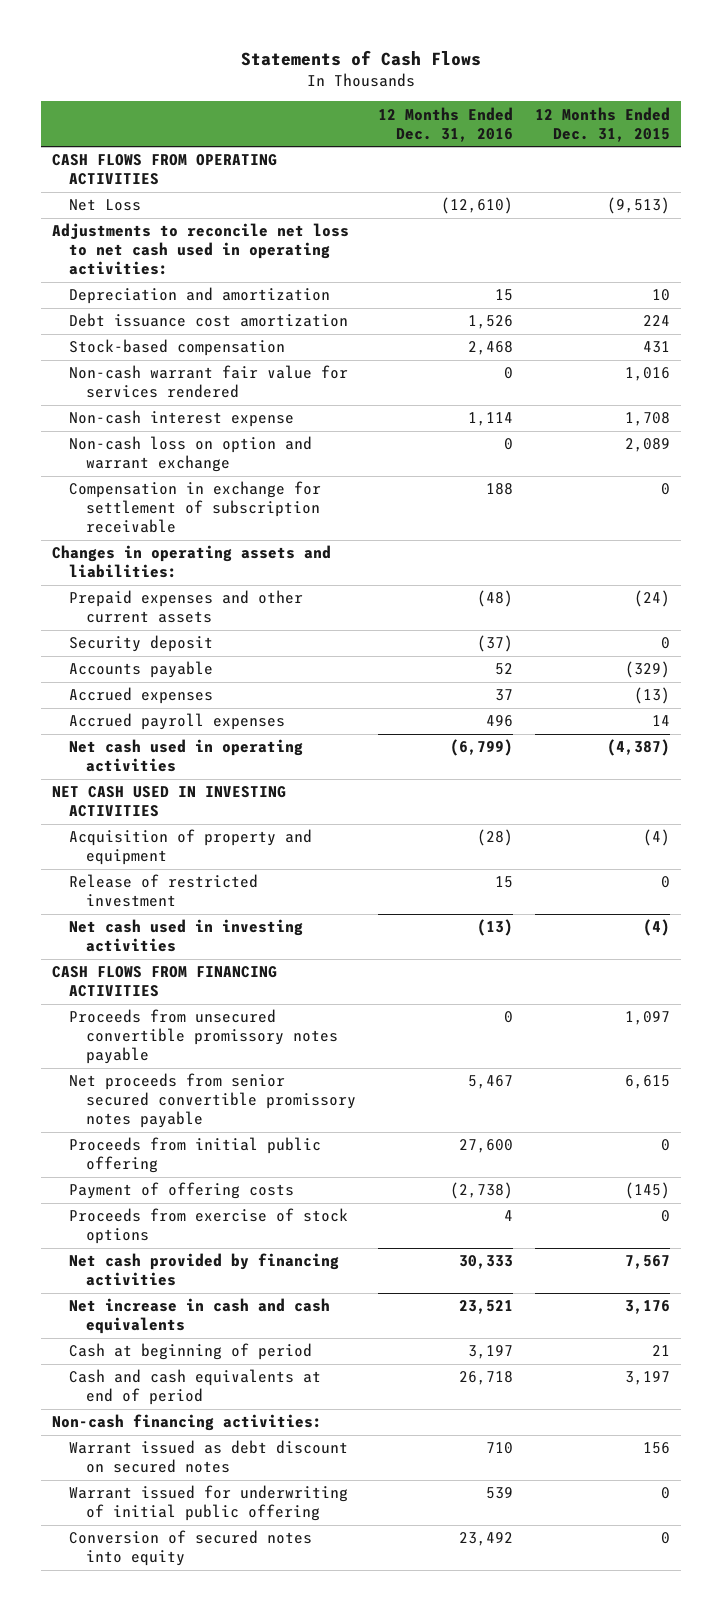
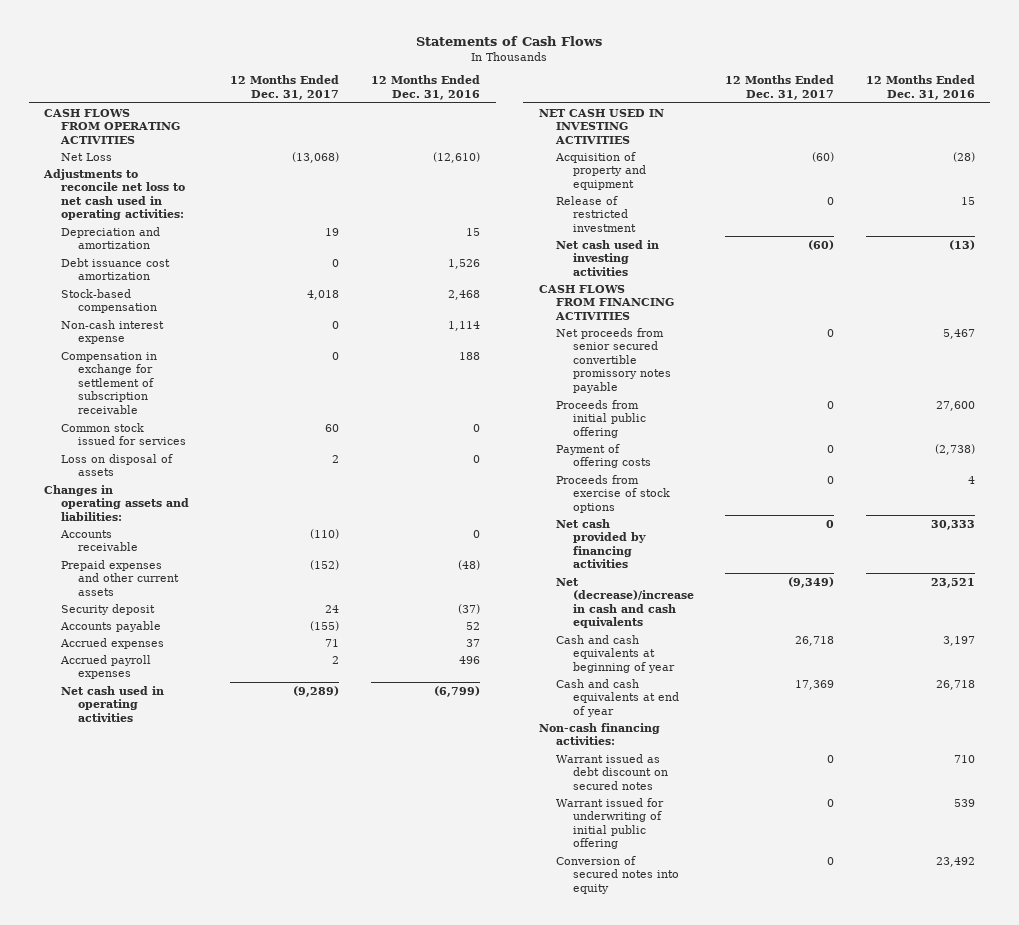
[535,106,671,142] 12 Months Ended Dec. 31, 2015 -> none
none -> [230,75,340,101] 12 Months Ended Dec. 31, 2017
[69,365,349,399] Non-cash warrant fair value for services rendered -> none
[69,436,313,473] Non-cash loss on option and warrant exchange -> none
none -> [61,422,187,446] Common stock issued for services
none -> [61,453,174,477] Loss on disposal of assets
none -> [60,529,139,552] Accounts receivable
[69,1009,339,1065] Proceeds from unsecured convertible promissory notes payable -> none
[69,1298,331,1335] Net increase in cash and cash equivalents -> [555,577,694,629] Net (decrease)/increase in cash and cash equivalents
[69,1343,313,1361] Cash at beginning of period -> [555,634,675,673] Cash and cash equivalents at beginning of year
[69,1369,322,1406] Cash and cash equivalents at end of period -> [555,678,679,717] Cash and cash equivalents at end of year

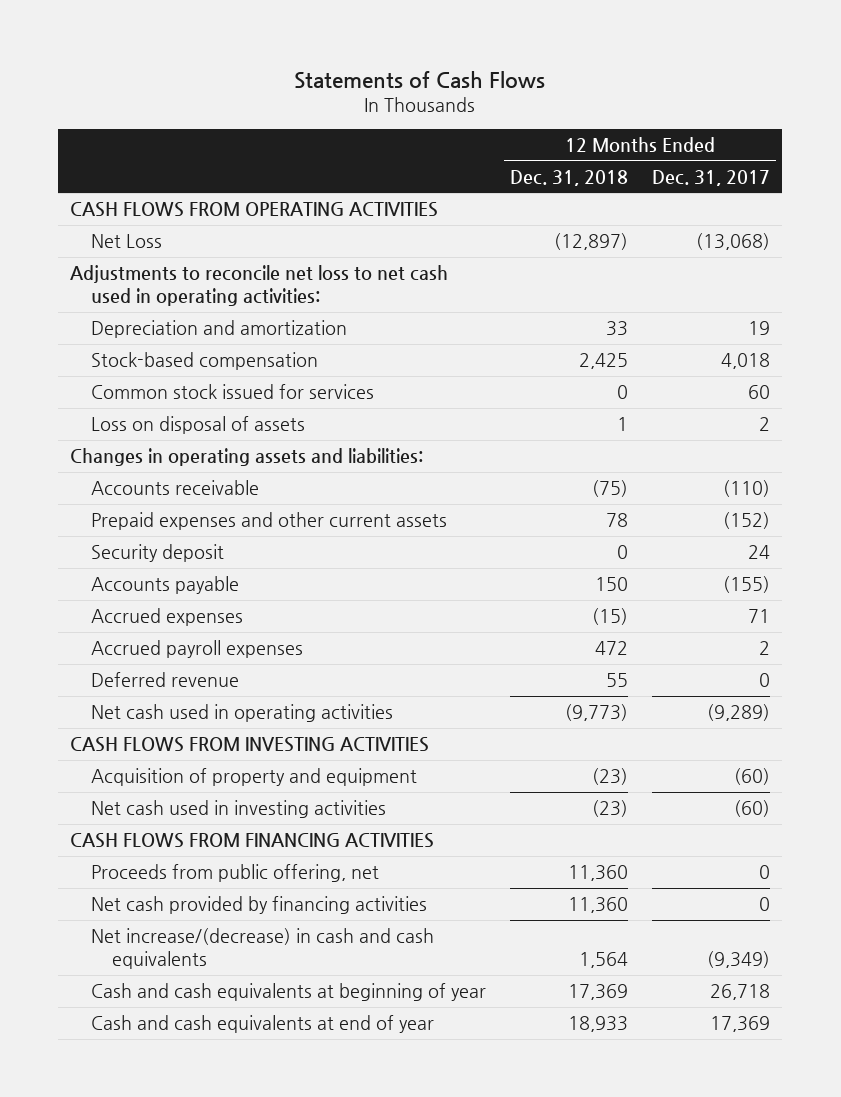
[370,75,480,101] 12 Months Ended Dec. 31, 2016 -> none
none -> [510,169,629,186] Dec. 31, 2018
[61,257,171,281] Debt issuance cost amortization -> none
[61,319,165,345] Non-cash interest expense -> none
[61,351,158,415] Compensation in exchange for settlement of subscription receivable -> none
none -> [91,672,240,688] Deferred revenue
[539,108,665,144] NET CASH USED IN INVESTING ACTIVITIES -> [70,737,430,753] CASH FLOWS FROM INVESTING ACTIVITIES
[555,195,636,232] Release of restricted investment -> none
[555,327,671,394] Net proceeds from senior secured convertible promissory notes payable -> none
[555,443,651,469] Payment of offering costs -> none
[555,474,670,513] Proceeds from exercise of stock options -> none
[555,399,646,438] Proceeds from initial public offering -> [91,864,380,883] Proceeds from public offering, net
[555,577,694,629] Net (decrease)/increase in cash and cash equivalents -> [91,928,435,970] Net increase/(decrease) in cash and cash equivalents
[539,722,661,746] Non-cash financing activities: -> none
[555,753,668,790] Warrant issued as debt discount on secured notes -> none
[555,797,664,850] Warrant issued for underwriting of initial public offering -> none
[555,855,679,894] Conversion of secured notes into equity -> none

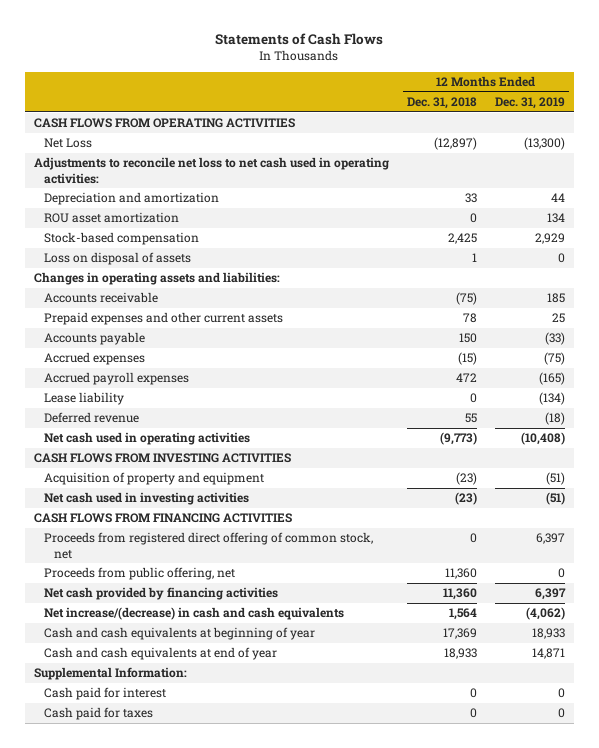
[652,169,771,186] Dec. 31, 2017 -> none
none -> [494,97,565,110] Dec. 31, 2019
none -> [44,212,180,224] ROU asset amortization
[91,384,375,400] Common stock issued for services -> none
[91,544,225,563] Security deposit -> none
none -> [44,392,125,406] Lease liability
none -> [44,532,374,559] Proceeds from registered direct offering of common stock, net
none -> [34,667,188,681] Supplemental Information:
none -> [44,687,167,701] Cash paid for interest
none -> [44,707,154,721] Cash paid for taxes

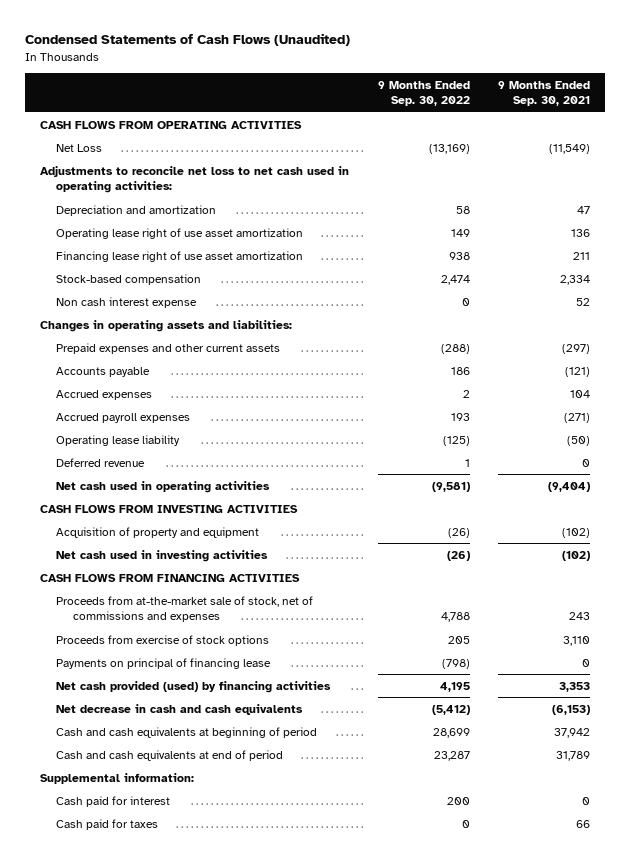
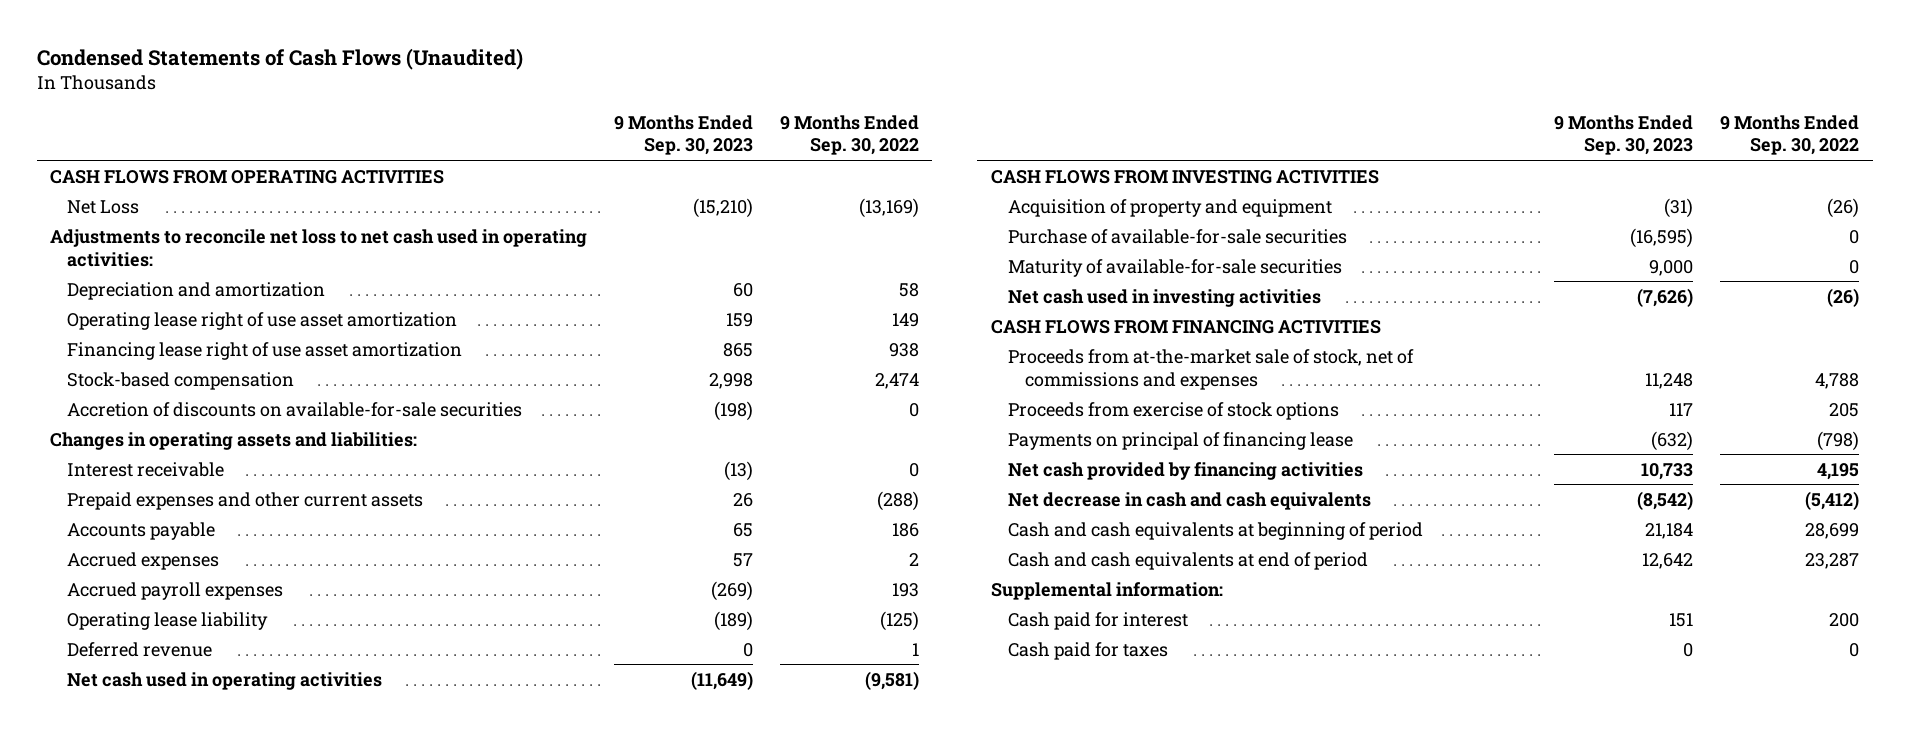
[498,80,591,107] 9 Months Ended Sep. 30, 2021 -> none
none -> [614,114,754,156] 9 Months Ended Sep. 30, 2023
[56,296,198,308] Non cash interest expense -> none
none -> [67,401,523,417] Accretion of discounts on available-for-sale securities
none -> [67,461,225,477] Interest receivable
none -> [1007,228,1347,244] Purchase of available-for-sale securities
none -> [1007,258,1342,277] Maturity of available-for-sale securities
[56,680,332,693] Net cash provided (used) by financing activities -> [1007,461,1363,480] Net cash provided by financing activities

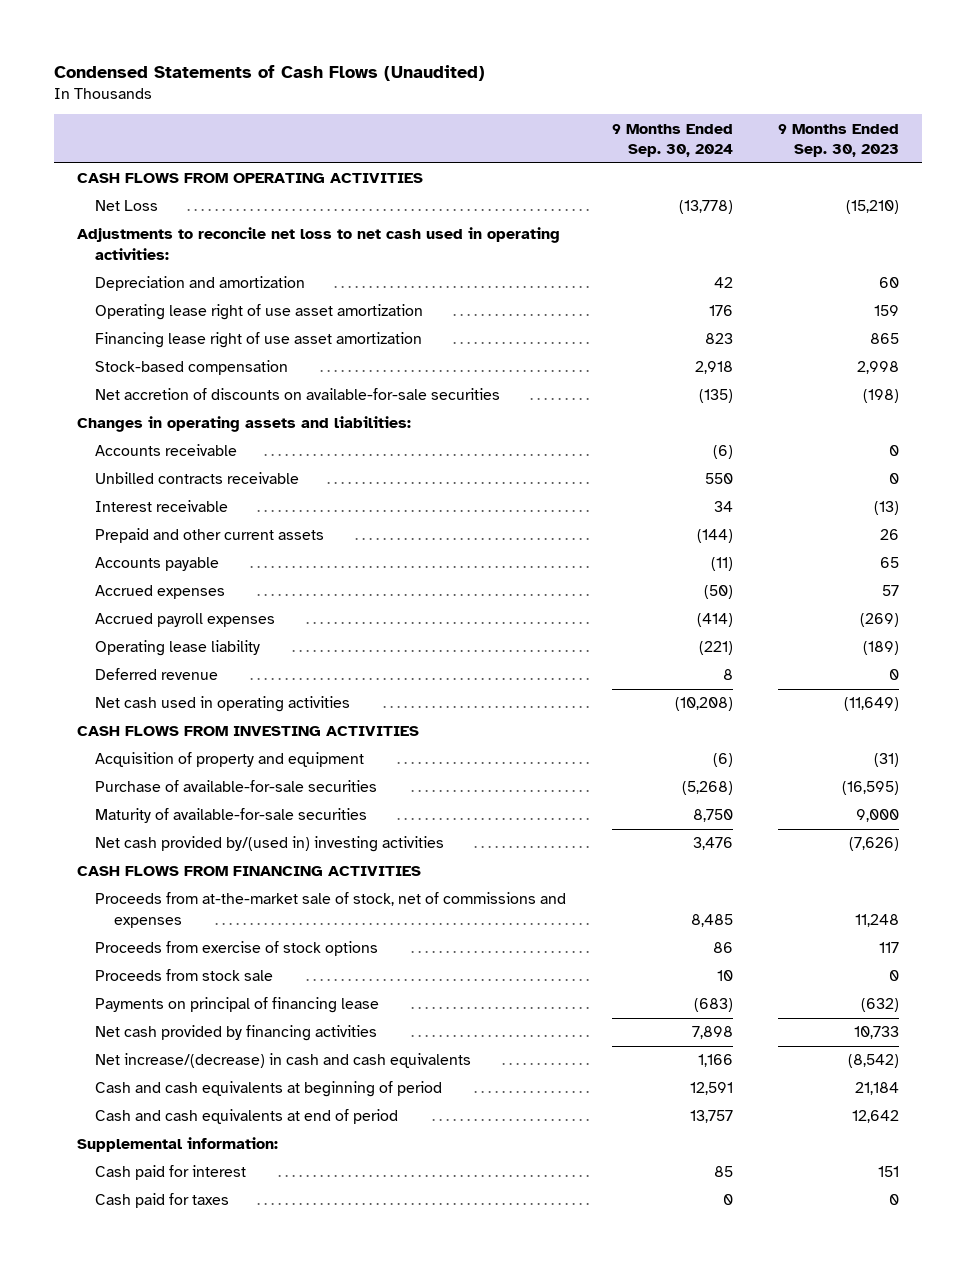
[779,114,919,156] 9 Months Ended Sep. 30, 2022 -> none
none -> [611,123,733,157] 9 Months Ended Sep. 30, 2024
[67,401,523,417] Accretion of discounts on available-for-sale securities -> [95,388,501,401] Net accretion of discounts on available-for-sale securities
none -> [95,444,238,457] Accounts receivable
none -> [95,472,300,485] Unbilled contracts receivable
[67,491,424,510] Prepaid expenses and other current assets -> [95,528,325,544] Prepaid and other current assets
[1007,288,1321,307] Net cash used in investing activities -> [95,836,445,853] Net cash provided by/(used in) investing activities
none -> [95,969,274,982] Proceeds from stock sale
[1007,491,1371,510] Net decrease in cash and cash equivalents -> [95,1053,472,1069] Net increase/(decrease) in cash and cash equivalents

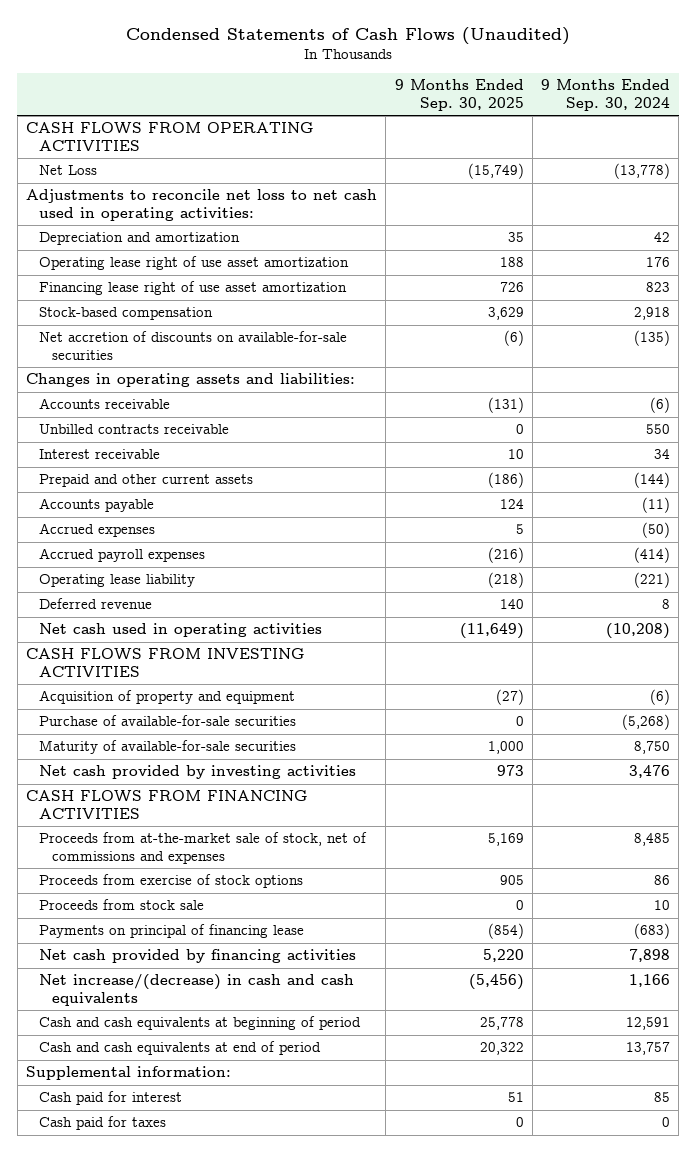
[778,123,900,157] 9 Months Ended Sep. 30, 2023 -> none
none -> [394,79,524,111] 9 Months Ended Sep. 30, 2025
[95,836,445,853] Net cash provided by/(used in) investing activities -> [38,765,356,780] Net cash provided by investing activities

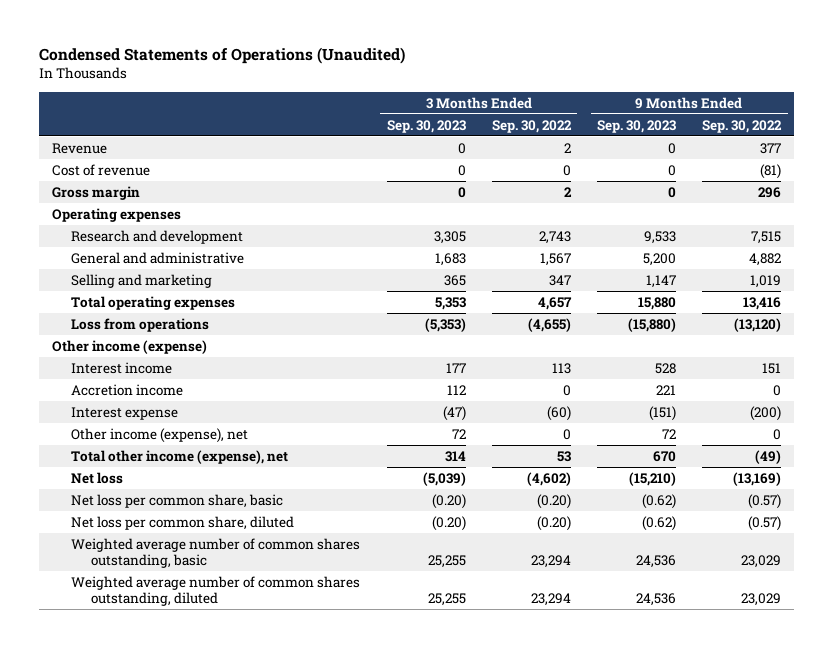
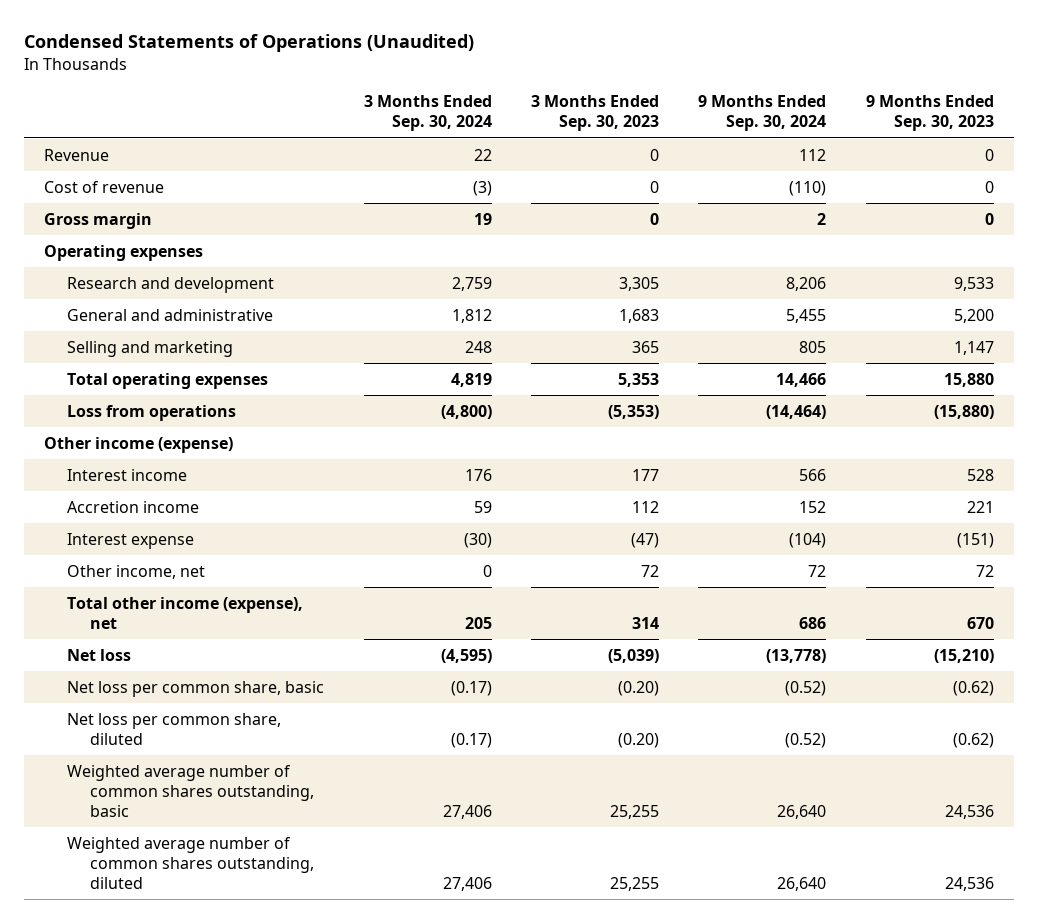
[491,119,572,133] Sep. 30, 2022 -> none
[702,119,783,133] Sep. 30, 2022 -> none
none -> [363,95,492,132] 3 Months Ended Sep. 30, 2024
none -> [698,95,827,132] 9 Months Ended Sep. 30, 2024
[71,427,249,443] Other income (expense), net -> [67,564,206,579] Other income, net

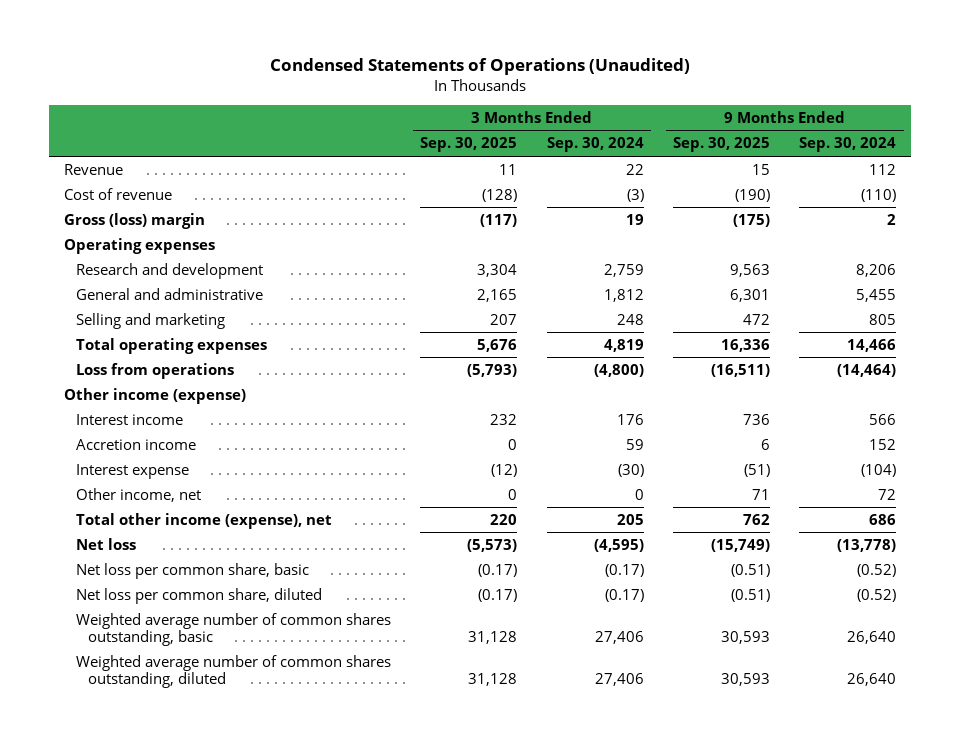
[530,95,659,132] 3 Months Ended Sep. 30, 2023 -> none
[865,95,994,132] 9 Months Ended Sep. 30, 2023 -> none
none -> [420,137,518,153] Sep. 30, 2025
none -> [672,137,770,153] Sep. 30, 2025
[43,212,152,229] Gross margin -> [63,212,205,229] Gross (loss) margin

